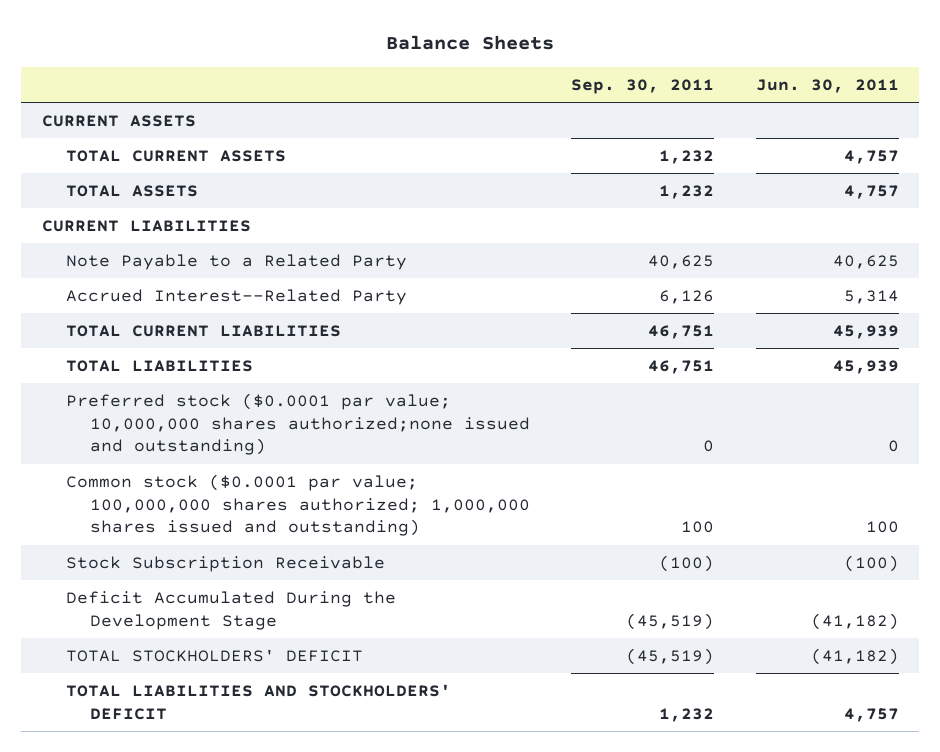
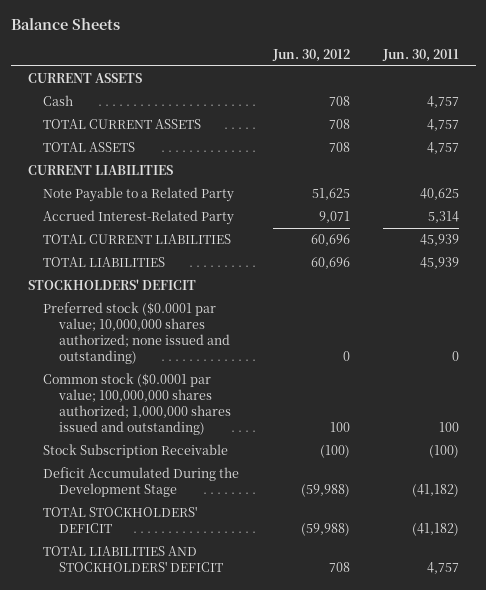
[571,78,715,94] Sep. 30, 2011 -> none
none -> [271,48,350,62] Jun. 30, 2012
none -> [43,94,74,106] Cash
[65,288,407,305] Accrued Interest--Related Party -> [43,209,235,225] Accrued Interest-Related Party
none -> [27,278,196,290] STOCKHOLDERS' DEFICIT
[65,392,531,456] Preferred stock ($0.0001 par value; 10,000,000 shares authorized;none issued and outstanding) -> [43,301,231,365] Preferred stock ($0.0001 par value; 10,000,000 shares authorized; none issued and outstanding)

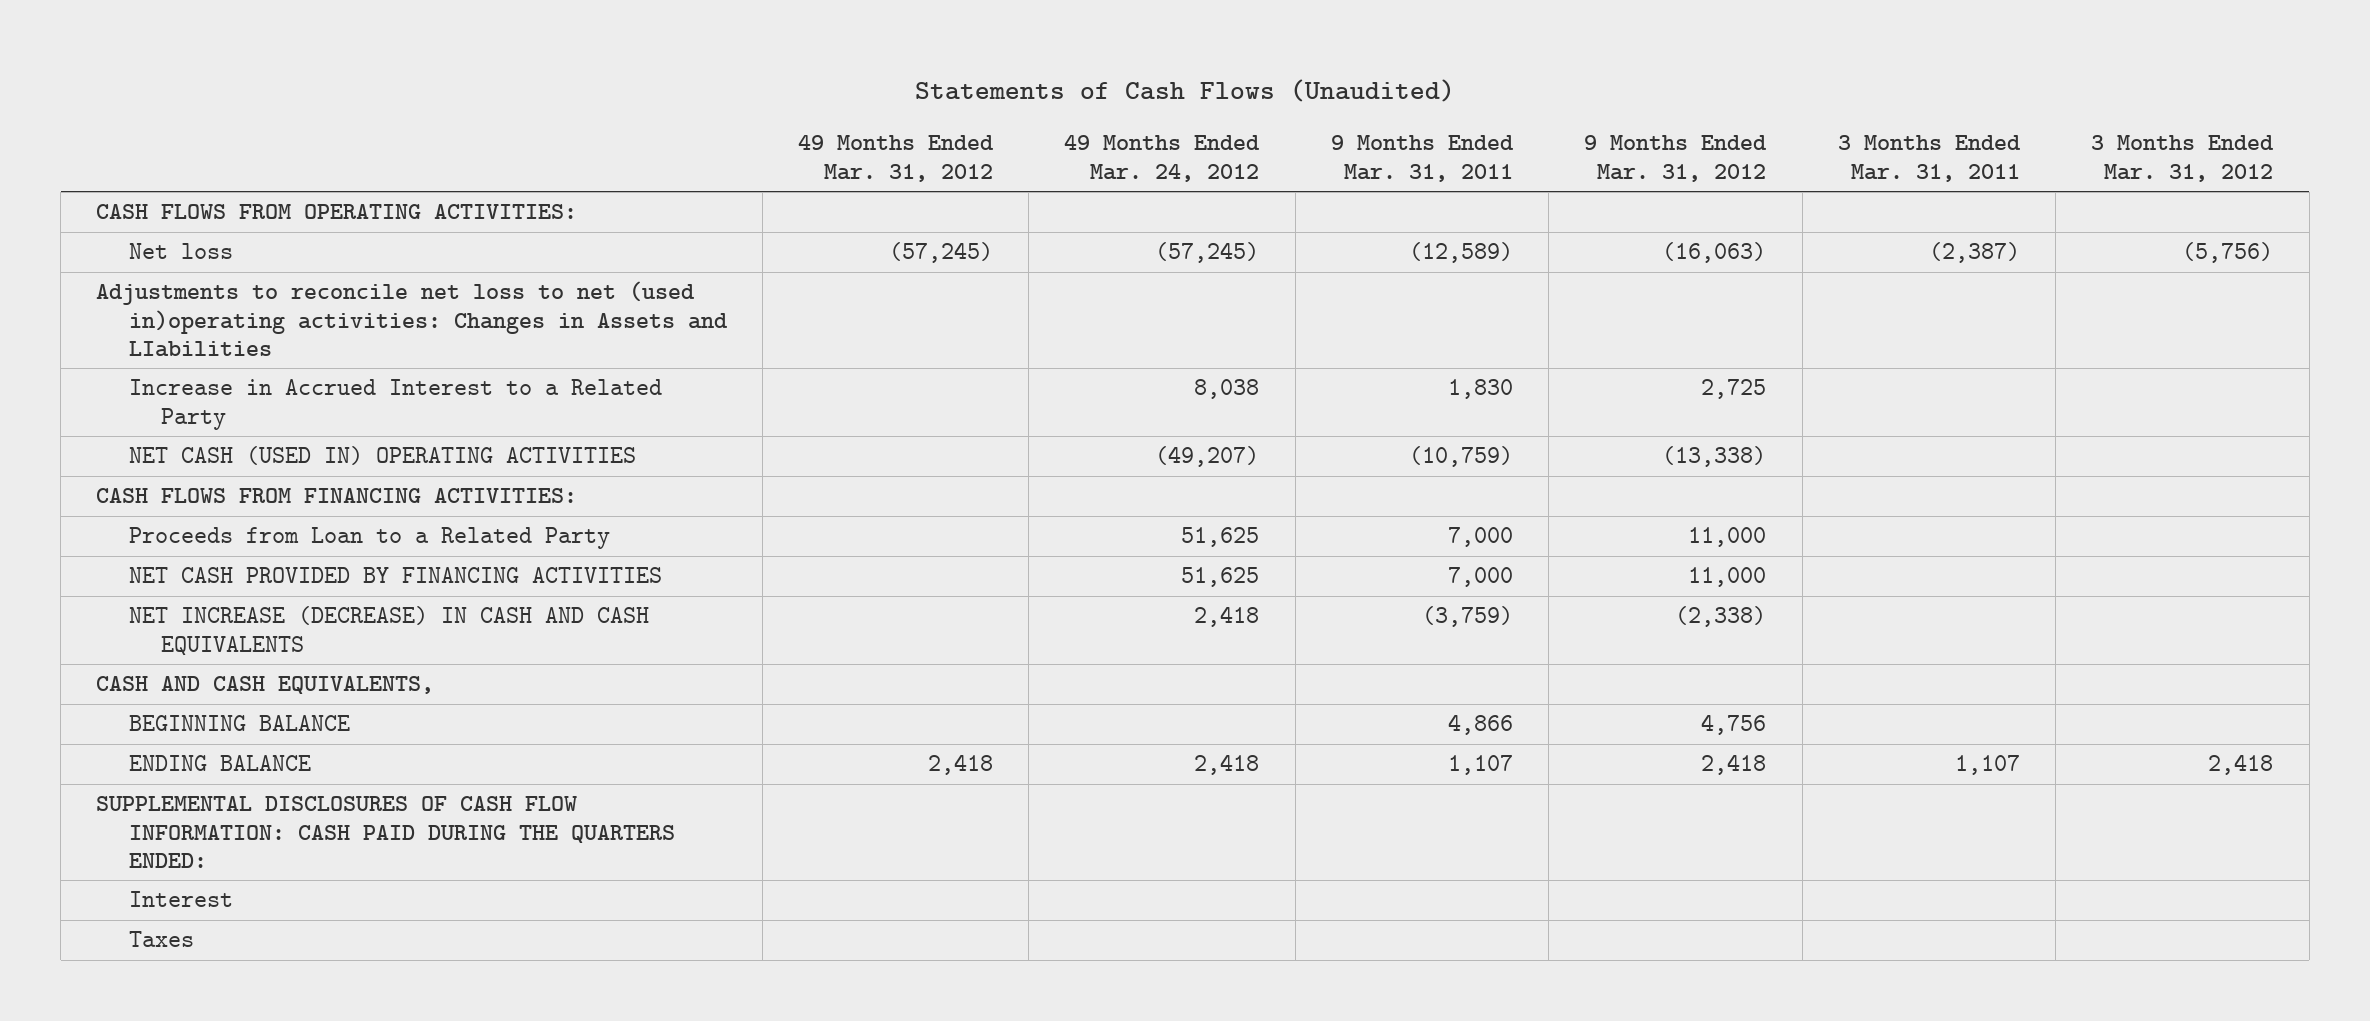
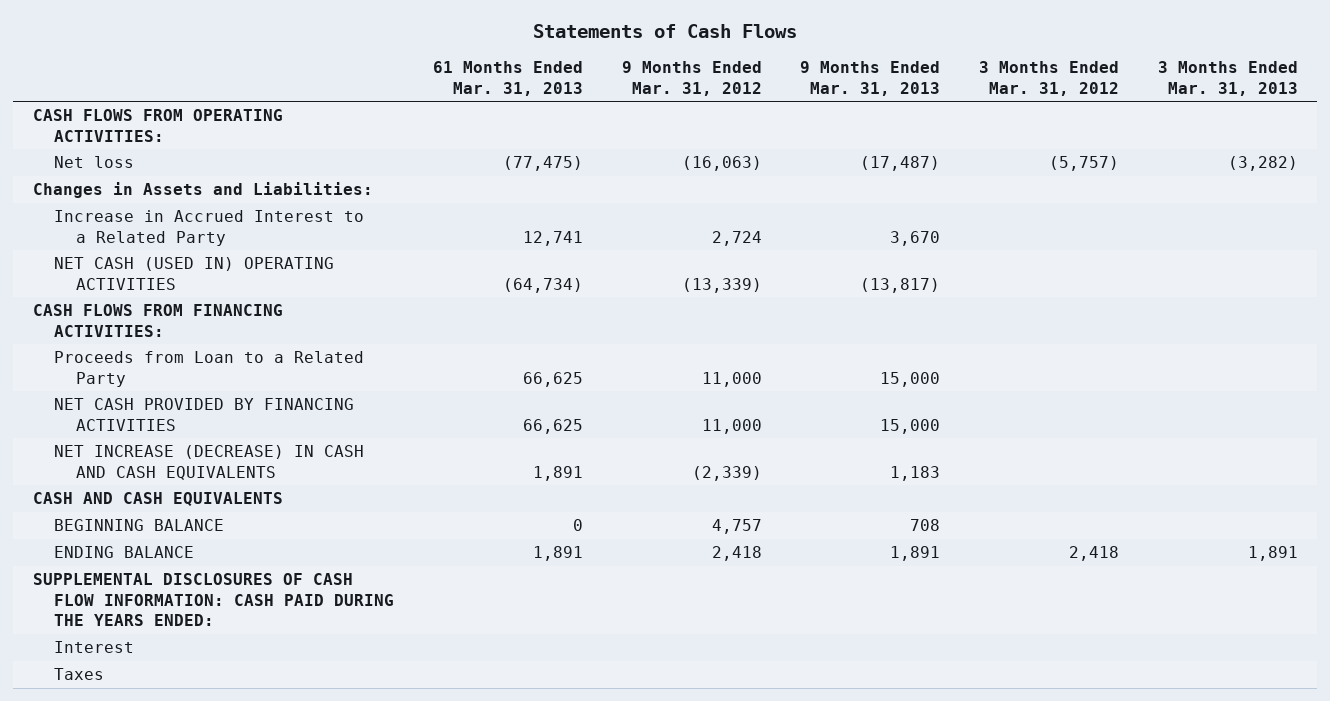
[914,78,1455,102] Statements of Cash Flows (Unaudited) -> [533,24,798,39] Statements of Cash Flows
[798,135,995,182] 49 Months Ended Mar. 31, 2012 -> none
[1064,135,1261,182] 49 Months Ended Mar. 24, 2012 -> none
[1330,135,1514,182] 9 Months Ended Mar. 31, 2011 -> none
[1837,135,2021,182] 3 Months Ended Mar. 31, 2011 -> none
none -> [432,61,583,96] 61 Months Ended Mar. 31, 2013
none -> [800,61,941,96] 9 Months Ended Mar. 31, 2013
none -> [1157,61,1298,96] 3 Months Ended Mar. 31, 2013
[96,281,728,357] Adjustments to reconcile net loss to net (used in)operating activities: Changes in Assets and LIabilities -> none
[2182,242,2274,264] (5,756) -> [1049,156,1120,172] (5,757)
none -> [32,182,373,199] Changes in Assets and Liabilities:
[1701,379,1767,400] 2,725 -> [711,230,762,246] 2,724
[1662,446,1767,468] (13,338) -> [681,277,762,293] (13,339)
[1675,606,1767,628] (2,338) -> [691,465,762,481] (2,339)
[96,676,435,695] CASH AND CASH EQUIVALENTS, -> [32,492,283,507] CASH AND CASH EQUIVALENTS
[1701,714,1767,736] 4,756 -> [711,519,762,535] 4,757
[96,796,675,868] SUPPLEMENTAL DISCLOSURES OF CASH FLOW INFORMATION: CASH PAID DURING THE QUARTERS ENDED: -> [32,573,395,626] SUPPLEMENTAL DISCLOSURES OF CASH FLOW INFORMATION: CASH PAID DURING THE YEARS ENDED:

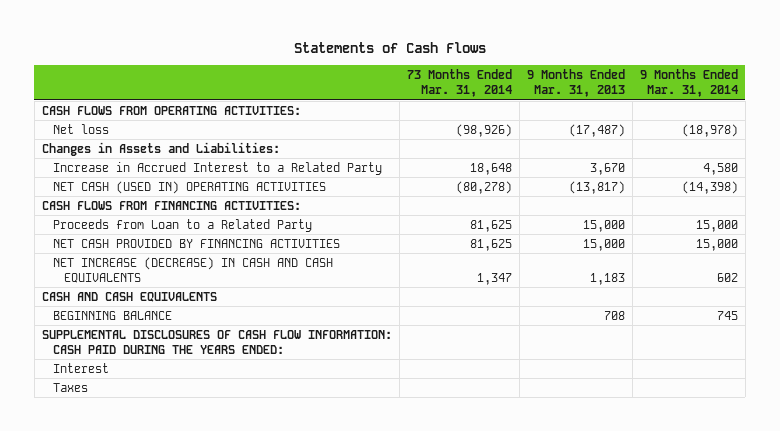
[432,61,583,96] 61 Months Ended Mar. 31, 2013 -> none
[621,61,762,96] 9 Months Ended Mar. 31, 2012 -> none
[979,61,1120,96] 3 Months Ended Mar. 31, 2012 -> none
[1157,61,1298,96] 3 Months Ended Mar. 31, 2013 -> none
none -> [406,68,512,98] 73 Months Ended Mar. 31, 2014
none -> [639,68,738,98] 9 Months Ended Mar. 31, 2014
[54,546,195,559] ENDING BALANCE -> none

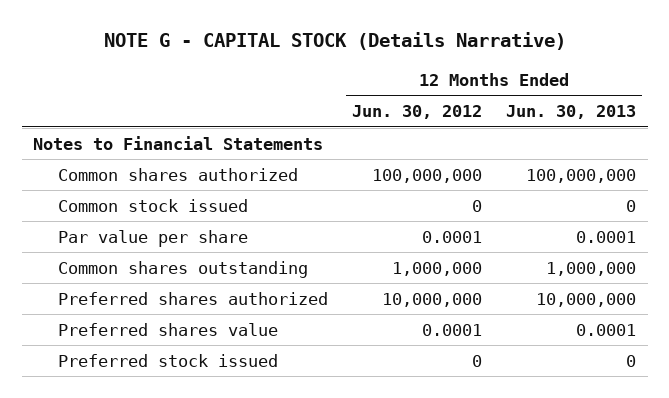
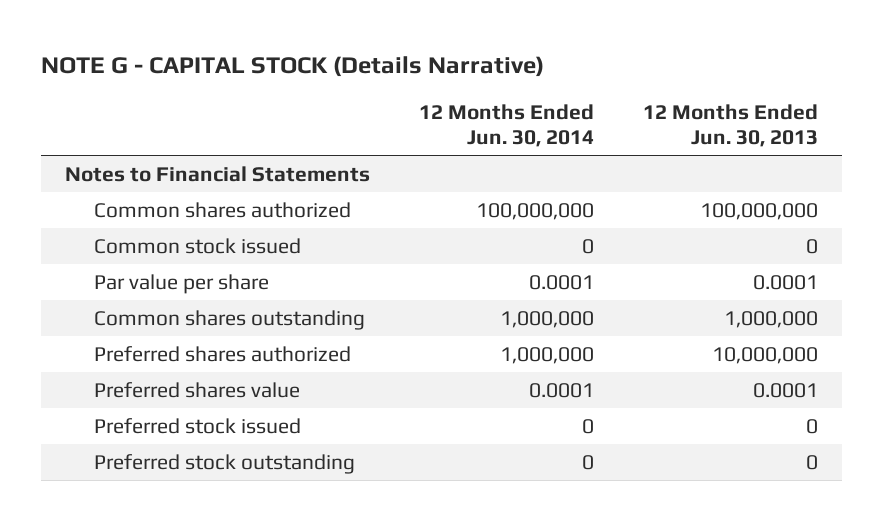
[352,105,483,120] Jun. 30, 2012 -> none
none -> [418,104,594,147] 12 Months Ended Jun. 30, 2014
none -> [93,453,355,474] Preferred stock outstanding

